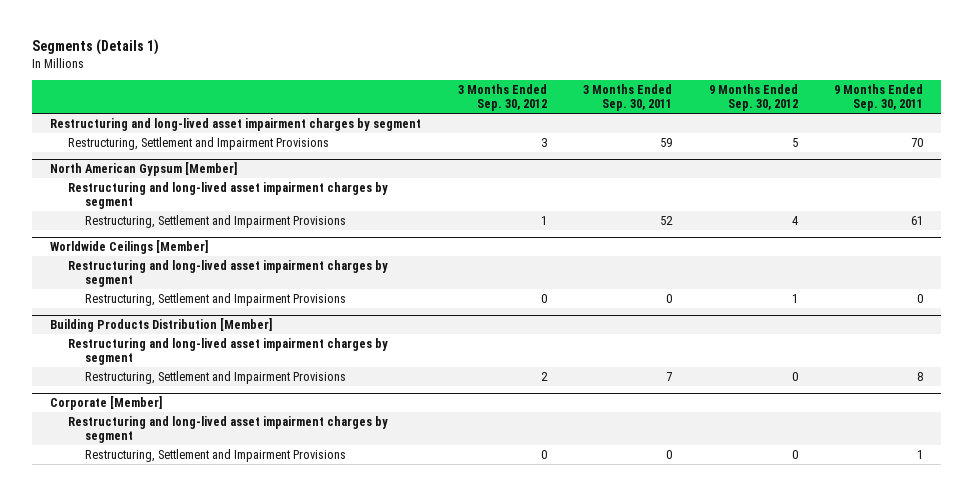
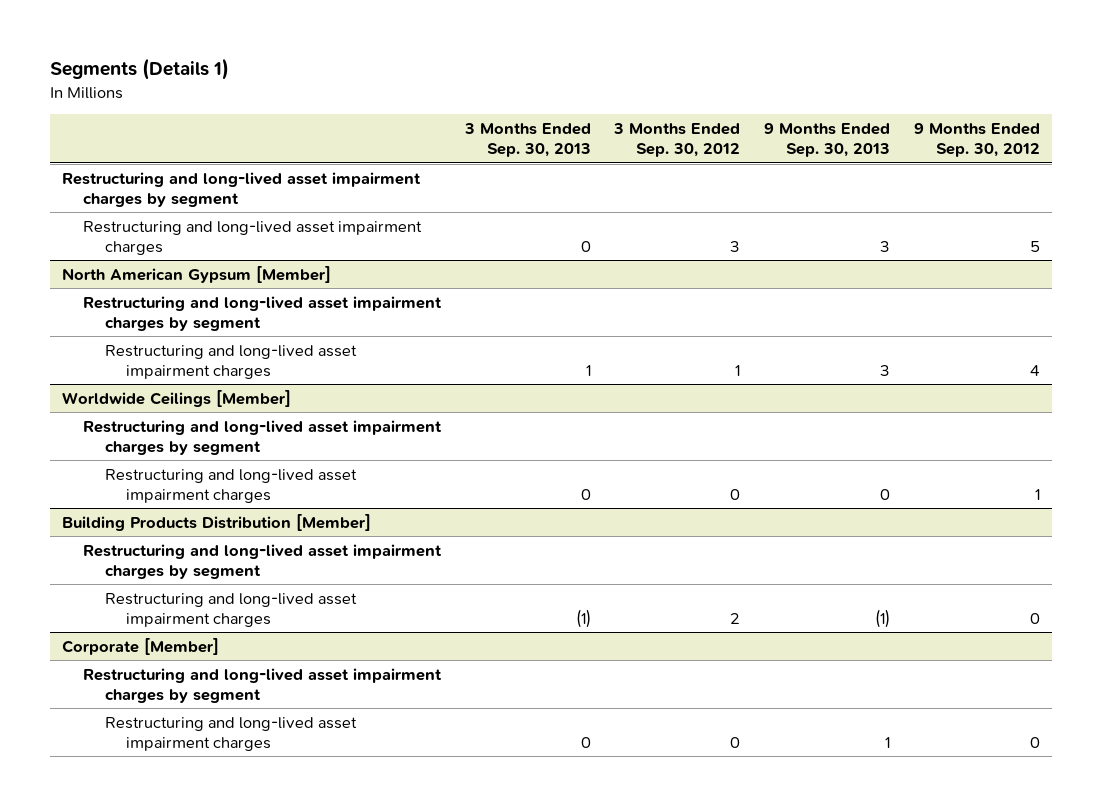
[583,84,673,112] 3 Months Ended Sep. 30, 2011 -> none
[834,84,924,112] 9 Months Ended Sep. 30, 2011 -> none
none -> [463,122,591,158] 3 Months Ended Sep. 30, 2013
none -> [764,122,891,158] 9 Months Ended Sep. 30, 2013
[67,136,329,150] Restructuring, Settlement and Impairment Provisions -> [83,220,423,255] Restructuring and long-lived asset impairment charges
[85,214,347,228] Restructuring, Settlement and Impairment Provisions -> [104,344,357,379] Restructuring and long-lived asset impairment charges
[85,292,347,306] Restructuring, Settlement and Impairment Provisions -> [104,468,357,503] Restructuring and long-lived asset impairment charges
[85,370,347,384] Restructuring, Settlement and Impairment Provisions -> [104,592,357,627] Restructuring and long-lived asset impairment charges
[85,448,347,462] Restructuring, Settlement and Impairment Provisions -> [104,716,357,751] Restructuring and long-lived asset impairment charges

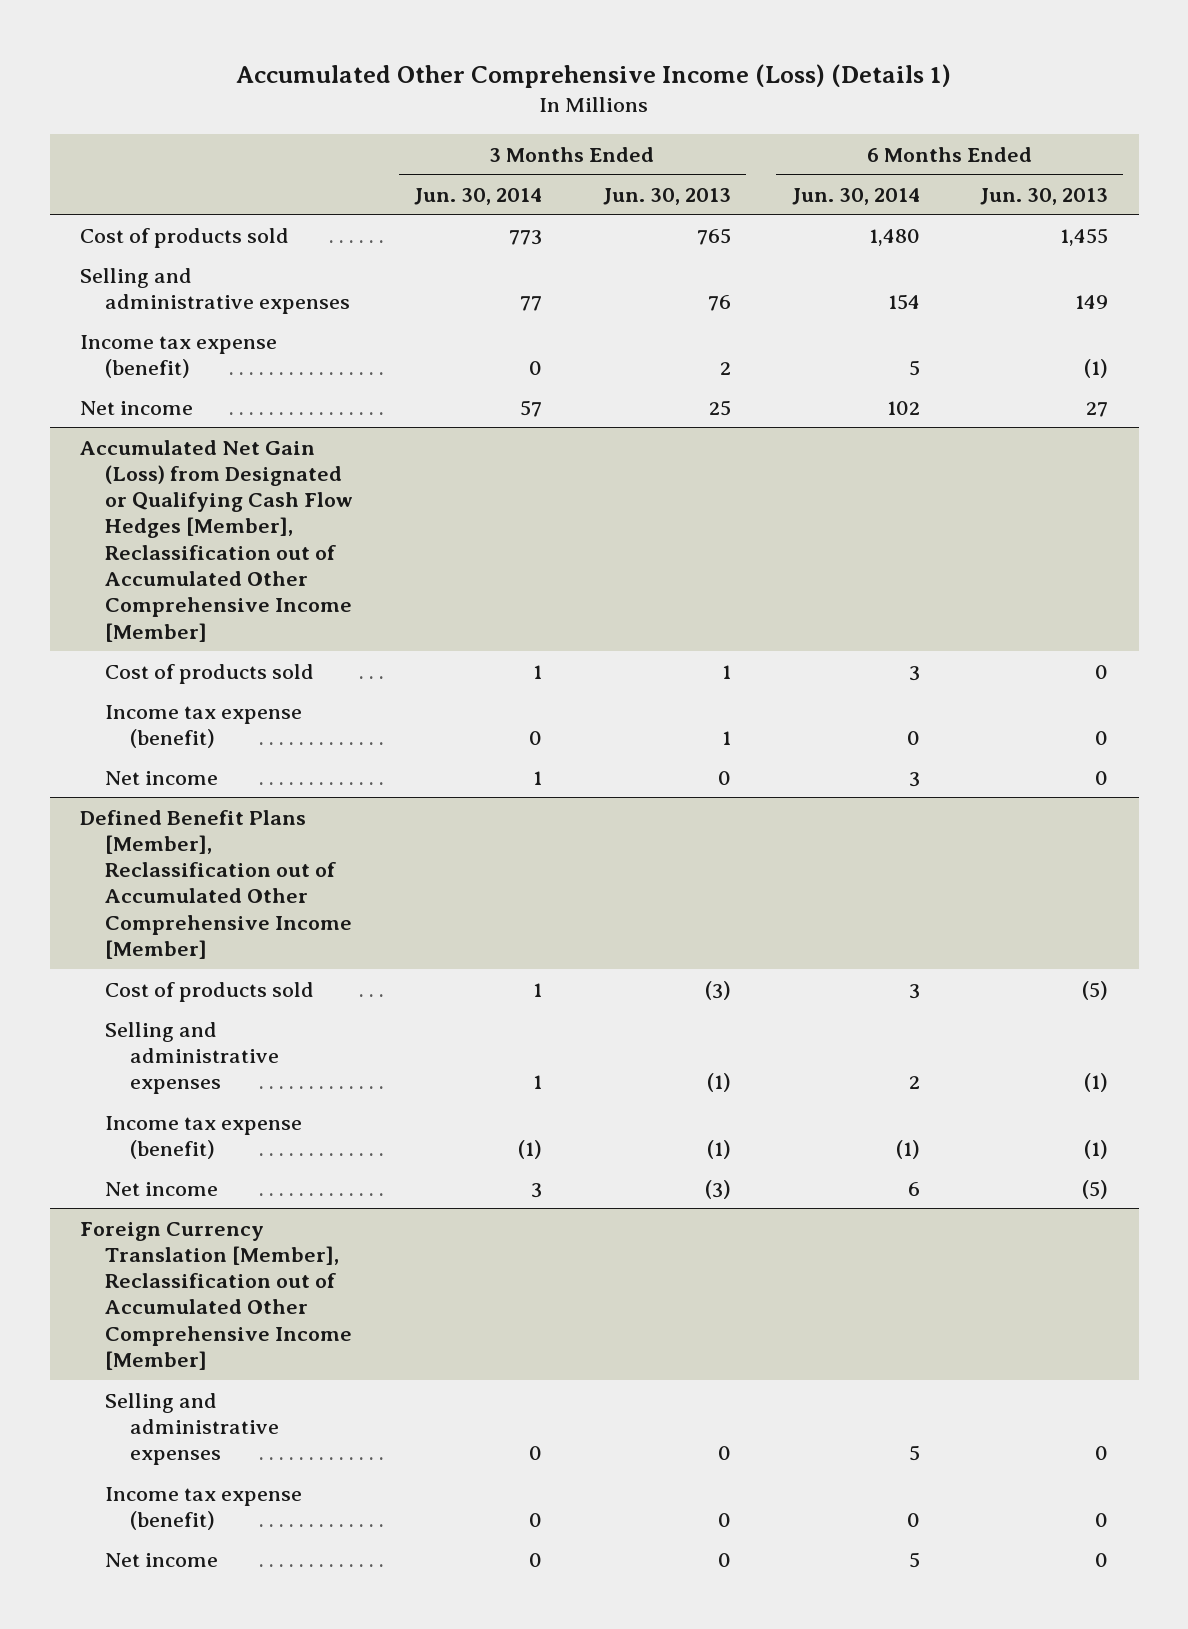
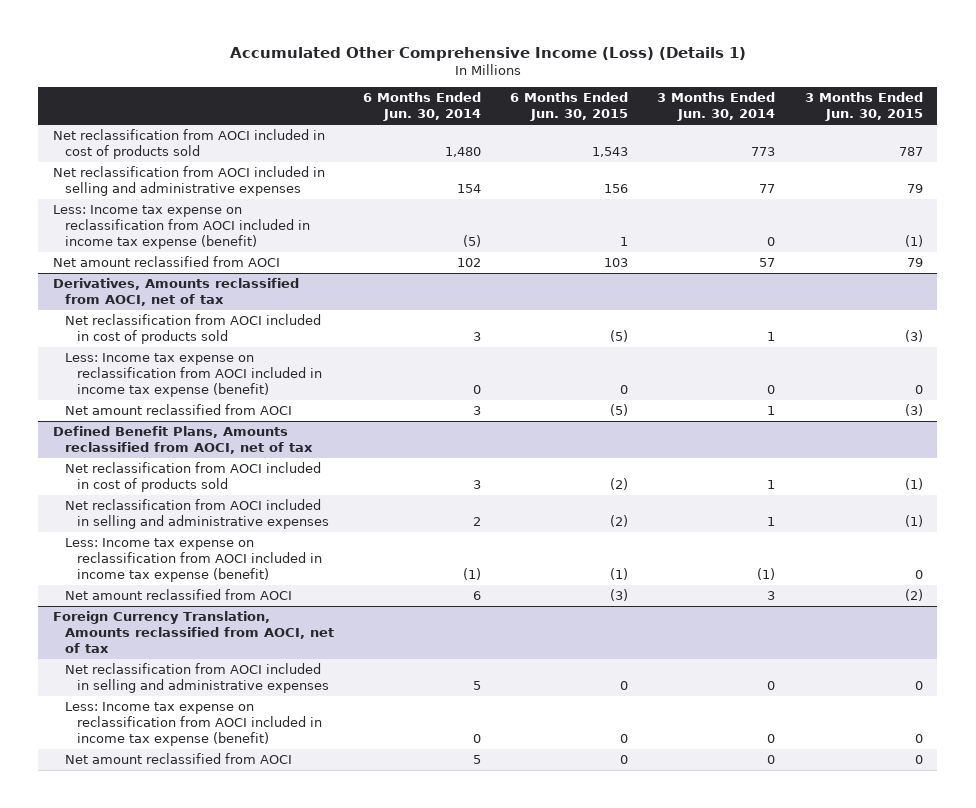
[602,187,731,205] Jun. 30, 2013 -> none
[980,187,1109,205] Jun. 30, 2013 -> none
none -> [510,92,629,122] 6 Months Ended Jun. 30, 2015
none -> [804,92,923,122] 3 Months Ended Jun. 30, 2015
[80,439,354,642] Accumulated Net Gain (Loss) from Designated or Qualifying Cash Flow Hedges [Member], Reclassification out of Accumulated Other Comprehensive Income [Member] -> none
[80,809,353,960] Defined Benefit Plans [Member], Reclassification out of Accumulated Other Comprehensive Income [Member] -> none
[80,1221,353,1371] Foreign Currency Translation [Member], Reclassification out of Accumulated Other Comprehensive Income [Member] -> none
[80,227,290,248] Cost of products sold -> [52,129,325,160] Net reclassification from AOCI included in cost of products sold
[80,267,351,314] Selling and administrative expenses -> [52,166,325,197] Net reclassification from AOCI included in selling and administrative expenses
[80,334,278,378] Income tax expense (benefit) -> [52,205,310,250] Less: Income tax expense on reclassification from AOCI included in income tax expense (benefit)
[908,359,920,376] 5 -> [463,235,482,248] (5)
[80,400,194,415] Net income -> [52,256,280,268] Net amount reclassified from AOCI
none -> [52,278,299,307] Derivatives, Amounts reclassified from AOCI, net of tax
[105,663,315,684] Cost of products sold -> [64,314,321,345] Net reclassification from AOCI included in cost of products sold
[105,704,303,748] Income tax expense (benefit) -> [64,353,322,398] Less: Income tax expense on reclassification from AOCI included in income tax expense (benefit)
[105,770,219,785] Net income -> [64,404,292,416] Net amount reclassified from AOCI
none -> [52,426,313,455] Defined Benefit Plans, Amounts reclassified from AOCI, net of tax
[105,981,315,1002] Cost of products sold -> [64,462,321,493] Net reclassification from AOCI included in cost of products sold
[105,1021,280,1095] Selling and administrative expenses -> [64,499,329,530] Net reclassification from AOCI included in selling and administrative expenses
[105,1115,303,1159] Income tax expense (benefit) -> [64,538,322,583] Less: Income tax expense on reclassification from AOCI included in income tax expense (benefit)
[105,1181,219,1196] Net income -> [64,589,292,601] Net amount reclassified from AOCI
none -> [52,611,334,654] Foreign Currency Translation, Amounts reclassified from AOCI, net of tax
[105,1392,280,1466] Selling and administrative expenses -> [64,663,329,694] Net reclassification from AOCI included in selling and administrative expenses
[105,1486,303,1530] Income tax expense (benefit) -> [64,702,322,747] Less: Income tax expense on reclassification from AOCI included in income tax expense (benefit)
[105,1552,219,1567] Net income -> [64,753,292,765] Net amount reclassified from AOCI

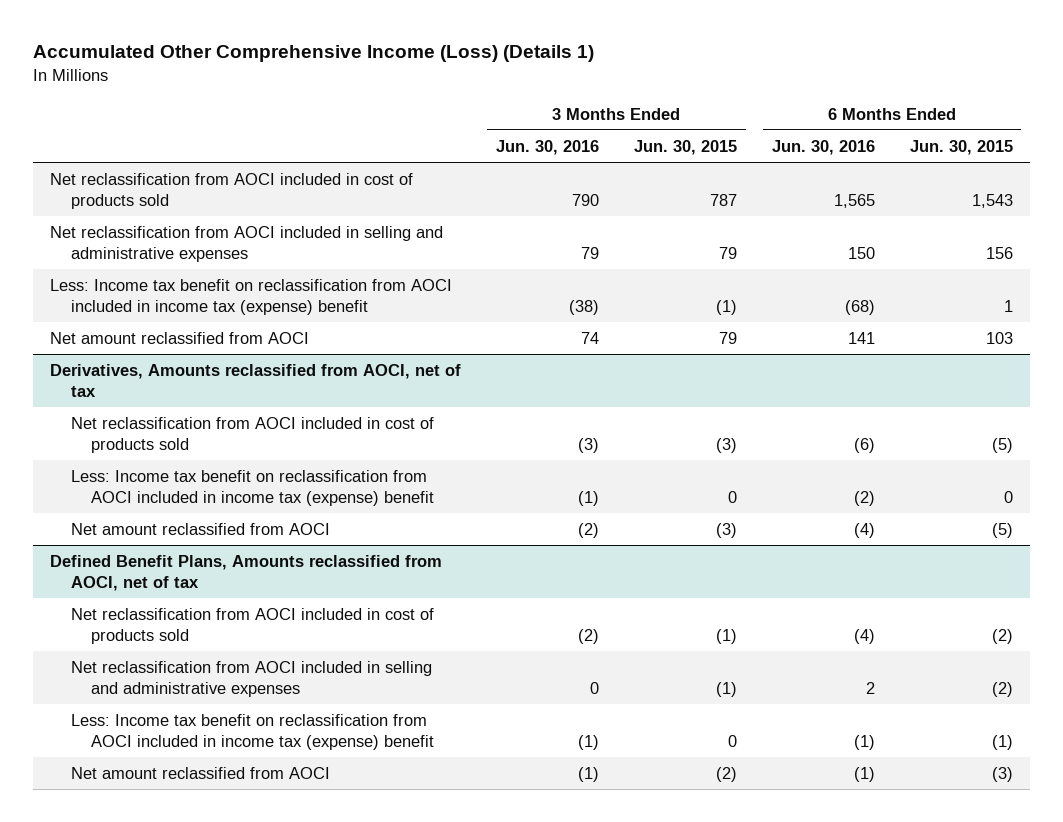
[363,92,482,122] 6 Months Ended Jun. 30, 2014 -> none
[657,92,776,122] 3 Months Ended Jun. 30, 2014 -> none
none -> [495,139,599,155] Jun. 30, 2016
none -> [771,139,875,155] Jun. 30, 2016
[52,205,310,250] Less: Income tax expense on reclassification from AOCI included in income tax expense (benefit) -> [49,278,452,315] Less: Income tax benefit on reclassification from AOCI included in income tax (expense) benefit
[64,353,322,398] Less: Income tax expense on reclassification from AOCI included in income tax expense (benefit) -> [70,469,435,506] Less: Income tax benefit on reclassification from AOCI included in income tax (expense) benefit
[64,538,322,583] Less: Income tax expense on reclassification from AOCI included in income tax expense (benefit) -> [70,713,435,750] Less: Income tax benefit on reclassification from AOCI included in income tax (expense) benefit
[52,611,334,654] Foreign Currency Translation, Amounts reclassified from AOCI, net of tax -> none
[64,663,329,694] Net reclassification from AOCI included in selling and administrative expenses -> none
[64,702,322,747] Less: Income tax expense on reclassification from AOCI included in income tax expense (benefit) -> none
[64,753,292,765] Net amount reclassified from AOCI -> none

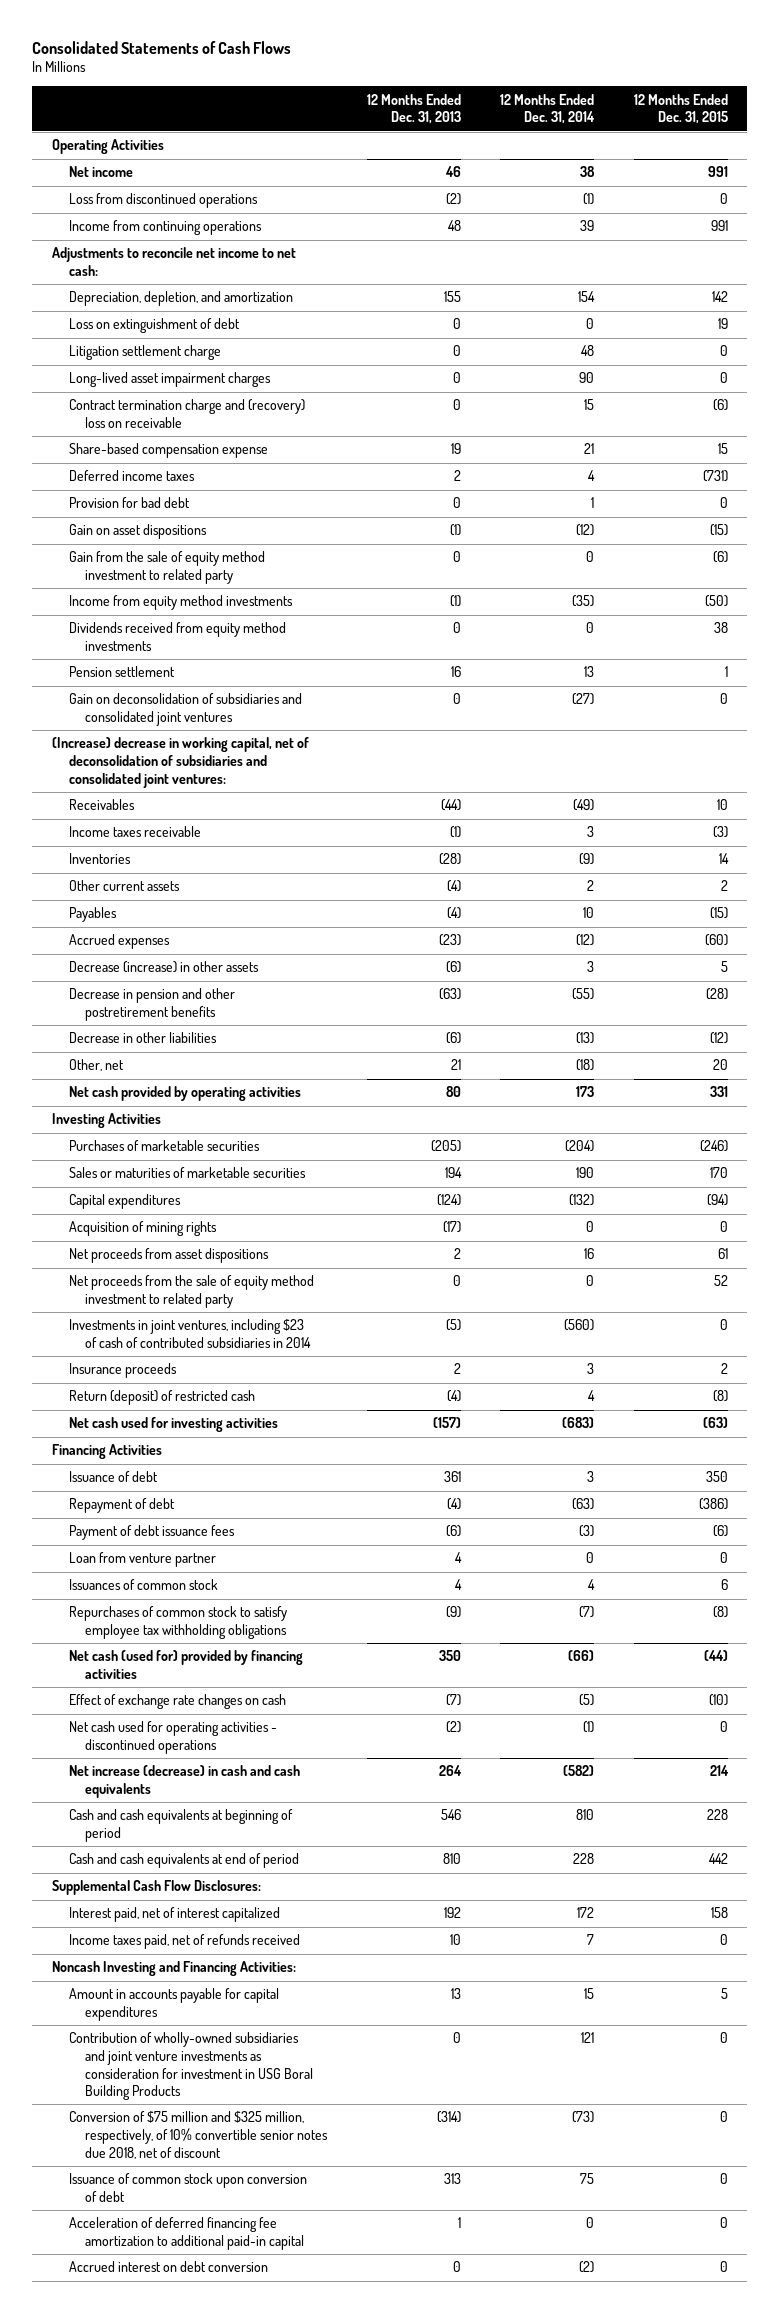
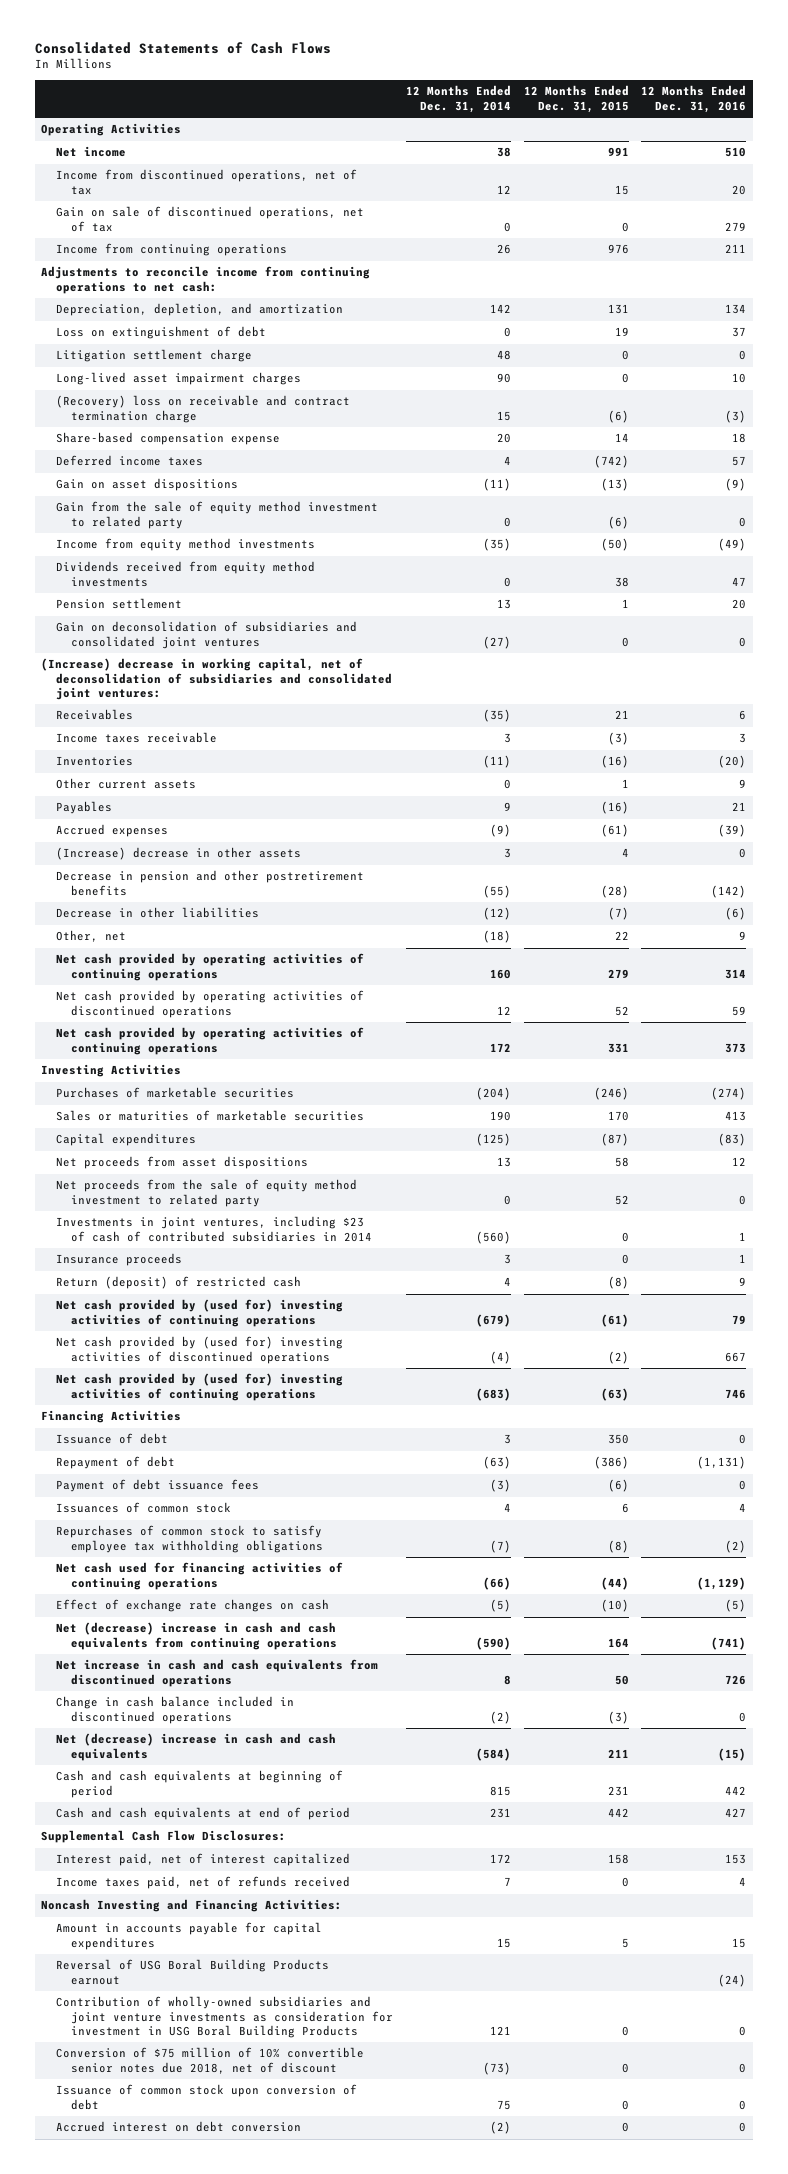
[366,93,461,125] 12 Months Ended Dec. 31, 2013 -> none
none -> [641,85,747,113] 12 Months Ended Dec. 31, 2016
[68,193,258,209] Loss from discontinued operations -> [56,169,358,195] Income from discontinued operations, net of tax
[583,193,595,206] (1) -> [496,184,511,194] 12
[719,193,728,205] 0 -> [614,184,629,195] 15
none -> [56,206,365,232] Gain on sale of discontinued operations, net of tax
[580,220,595,232] 39 -> [496,244,511,255] 26
[710,220,728,232] 991 -> [607,244,629,255] 976
[51,247,296,276] Adjustments to reconcile net income to net cash: -> [41,266,371,294] Adjustments to reconcile income from continuing operations to net cash:
[578,291,596,303] 154 -> [489,304,511,314] 142
[711,291,728,303] 142 -> [607,304,629,315] 131
[68,497,190,509] Provision for bad debt -> none
[68,399,305,428] Contract termination charge and (recovery) loss on receivable -> [56,395,351,423] (Recovery) loss on receivable and contract termination charge
[584,443,595,455] 21 -> [496,433,511,444] 20
[717,443,728,455] 15 -> [614,433,629,443] 14
[702,470,728,483] (731) -> [593,455,629,469] (742)
[576,524,595,537] (12) -> [482,478,511,492] (11)
[709,524,728,537] (15) -> [600,478,629,492] (13)
[573,799,595,812] (49) -> [482,709,511,723] (35)
[716,799,728,811] 10 -> [614,710,629,720] 21
[579,853,595,866] (9) -> [482,755,511,769] (11)
[718,853,729,865] 14 -> [600,755,629,769] (16)
[587,880,595,892] 2 -> [503,779,511,790] 0
[720,880,728,892] 2 -> [621,779,629,789] 1
[583,907,595,919] 10 -> [503,802,511,812] 9
[709,907,728,920] (15) -> [600,801,629,815] (16)
[576,934,595,947] (12) -> [489,824,511,838] (9)
[704,934,728,947] (60) -> [600,824,629,838] (61)
[68,961,259,974] Decrease (increase) in other assets -> [56,847,302,861] (Increase) decrease in other assets
[720,961,728,973] 5 -> [621,848,629,858] 4
[576,1032,595,1045] (13) -> [482,907,511,921] (12)
[709,1032,728,1045] (12) -> [607,907,629,921] (7)
[712,1059,728,1071] 20 -> [614,931,629,941] 22
none -> [56,953,365,981] Net cash provided by operating activities of continuing operations
none -> [56,990,365,1018] Net cash provided by operating activities of discontinued operations
[68,1086,301,1102] Net cash provided by operating activities -> [56,1027,365,1055] Net cash provided by operating activities of continuing operations
[576,1086,595,1098] 173 -> [489,1042,511,1052] 172
[68,1221,217,1237] Acquisition of mining rights -> none
[569,1194,595,1207] (132) -> [475,1133,511,1147] (125)
[706,1194,728,1207] (94) -> [600,1133,629,1147] (87)
[584,1248,595,1260] 16 -> [496,1157,511,1168] 13
[717,1248,728,1260] 61 -> [614,1157,629,1168] 58
[720,1363,728,1375] 2 -> [621,1254,629,1265] 0
none -> [56,1299,344,1327] Net cash provided by (used for) investing activities of continuing operations
none -> [56,1336,344,1364] Net cash provided by (used for) investing activities of discontinued operations
[68,1417,278,1433] Net cash used for investing activities -> [56,1373,344,1401] Net cash provided by (used for) investing activities of continuing operations
[68,1552,216,1568] Loan from venture partner -> none
[68,1650,303,1679] Net cash (used for) provided by financing activities -> [56,1562,344,1590] Net cash used for financing activities of continuing operations
[68,1721,277,1754] Net cash used for operating activities - discontinued operations -> none
none -> [56,1622,338,1650] Net (decrease) increase in cash and cash equivalents from continuing operations
none -> [56,1659,379,1687] Net increase in cash and cash equivalents from discontinued operations
none -> [56,1696,295,1724] Change in cash balance included in discontinued operations
[68,1765,300,1798] Net increase (decrease) in cash and cash equivalents -> [56,1733,337,1761] Net (decrease) increase in cash and cash equivalents
[563,1765,595,1777] (582) -> [475,1747,511,1761] (584)
[709,1765,729,1777] 214 -> [607,1748,629,1758] 211
[576,1809,595,1821] 810 -> [489,1785,511,1796] 815
[706,1809,728,1821] 228 -> [607,1785,629,1796] 231
[573,1853,595,1865] 228 -> [489,1808,511,1819] 231
none -> [56,1959,330,1985] Reversal of USG Boral Building Products earnout
[68,2111,329,2159] Conversion of $75 million and $325 million, respectively, of 10% convertible senior notes due 2018, net of discount -> [56,2047,365,2074] Conversion of $75 million of 10% convertible senior notes due 2018, net of discount
[68,2217,305,2250] Acceleration of deferred financing fee amortization to additional paid-in capital -> none

